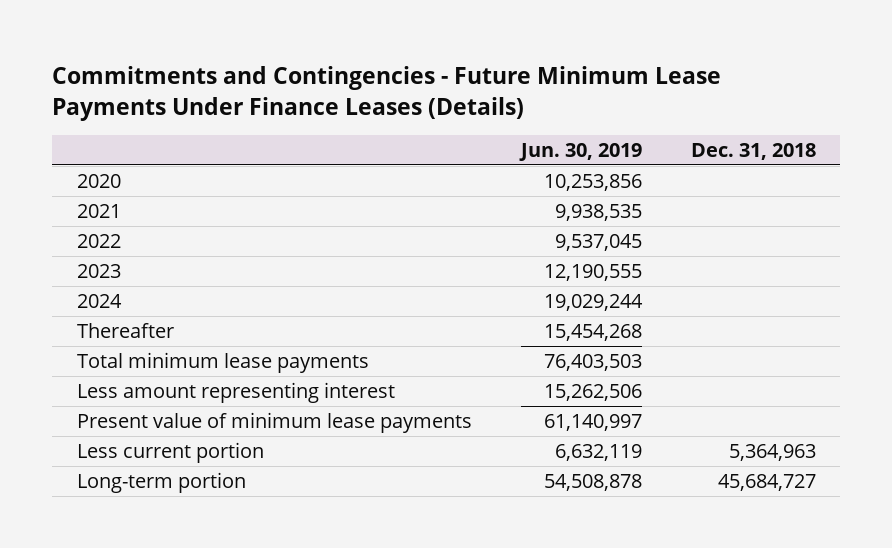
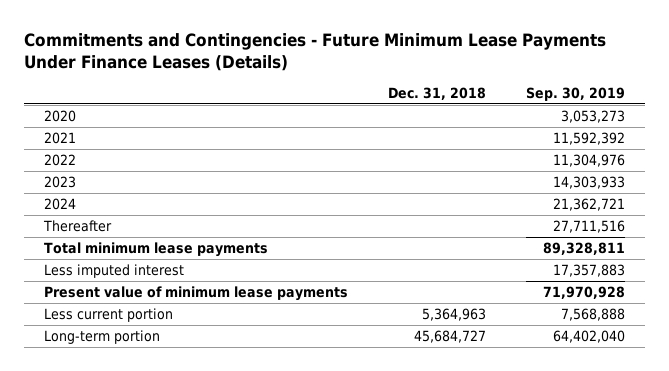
[518,143,642,162] Jun. 30, 2019 -> none
none -> [526,87,626,102] Sep. 30, 2019
[76,382,395,404] Less amount representing interest -> [43,264,184,279] Less imputed interest

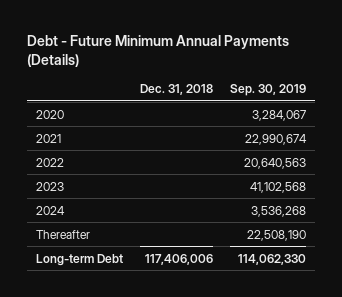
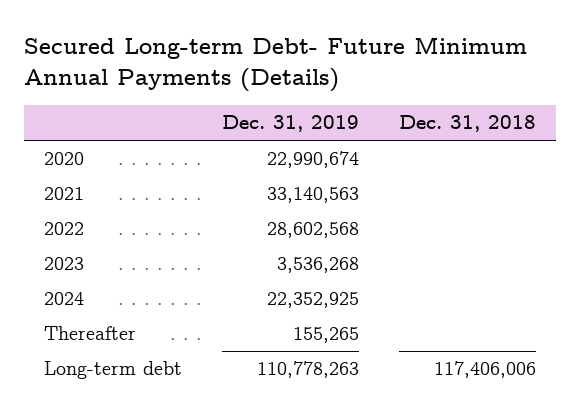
[27,34,290,67] Debt - Future Minimum Annual Payments (Details) -> [23,37,527,93] Secured Long-term Debt- Future Minimum Annual Payments (Details)
[230,84,307,97] Sep. 30, 2019 -> none
none -> [221,115,359,133] Dec. 31, 2019
[35,253,123,266] Long-term Debt -> [43,361,182,380] Long-term debt

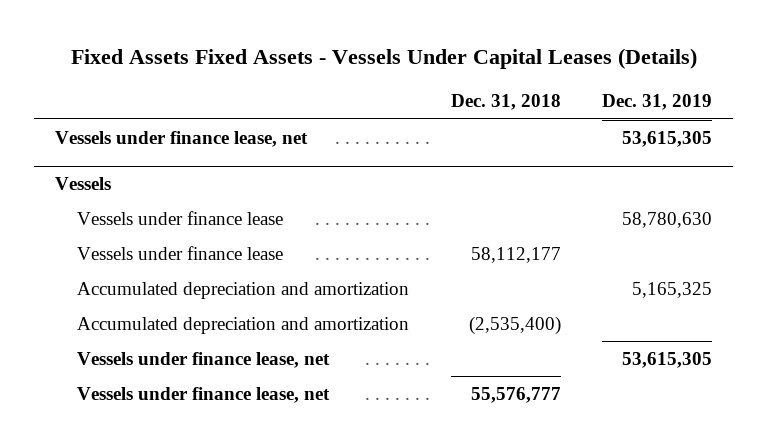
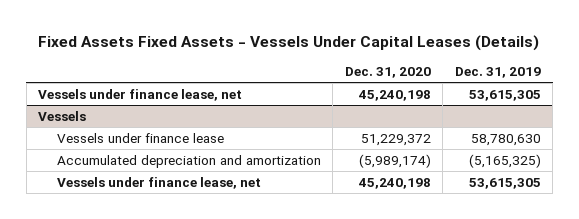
[450,94,561,111] Dec. 31, 2018 -> none
none -> [344,67,431,79] Dec. 31, 2020
[76,245,283,260] Vessels under finance lease -> none
[76,316,409,334] Accumulated depreciation and amortization -> none
[632,281,713,298] 5,165,325 -> [468,153,541,168] (5,165,325)
[76,386,330,403] Vessels under finance lease, net -> none

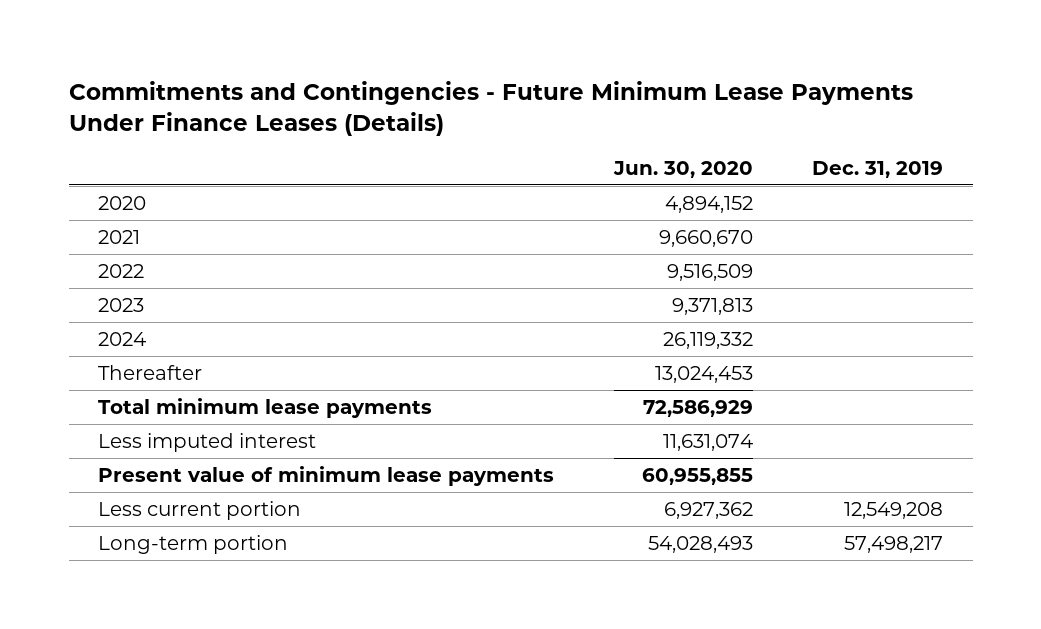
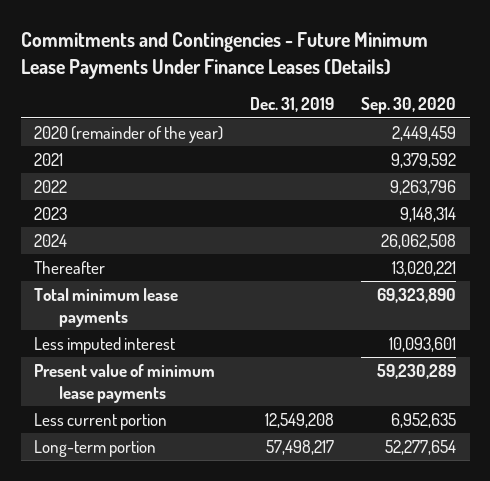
[612,160,753,178] Jun. 30, 2020 -> none
none -> [361,97,457,115] Sep. 30, 2020
[98,196,147,211] 2020 -> [34,125,224,143] 2020 (remainder of the year)

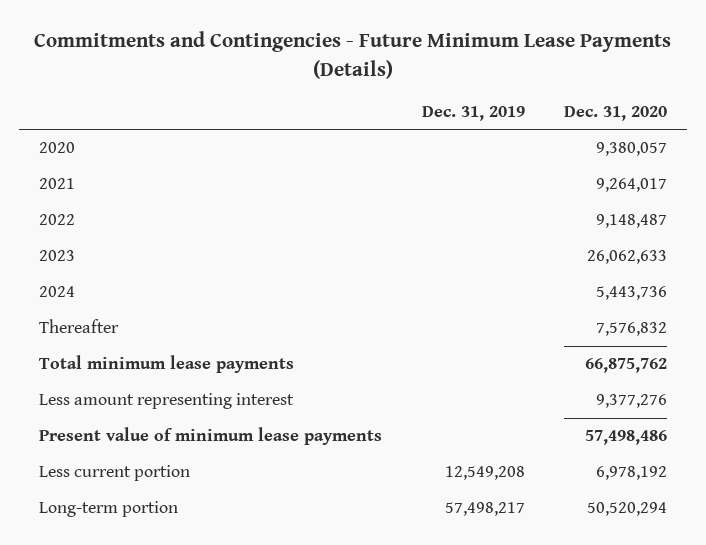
[20,32,428,79] Commitments and Contingencies - Future Minimum Lease Payments Under Finance Leases (Details) -> [34,31,672,79] Commitments and Contingencies - Future Minimum Lease Payments (Details)
[361,97,457,115] Sep. 30, 2020 -> none
none -> [564,106,668,122] Dec. 31, 2020
[34,125,224,143] 2020 (remainder of the year) -> none
none -> [38,142,75,154] 2020
[34,336,176,354] Less imputed interest -> [38,393,294,410] Less amount representing interest

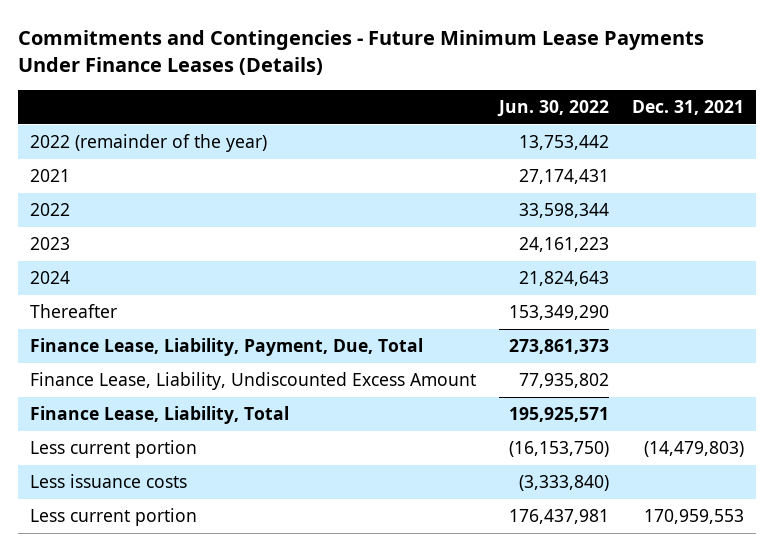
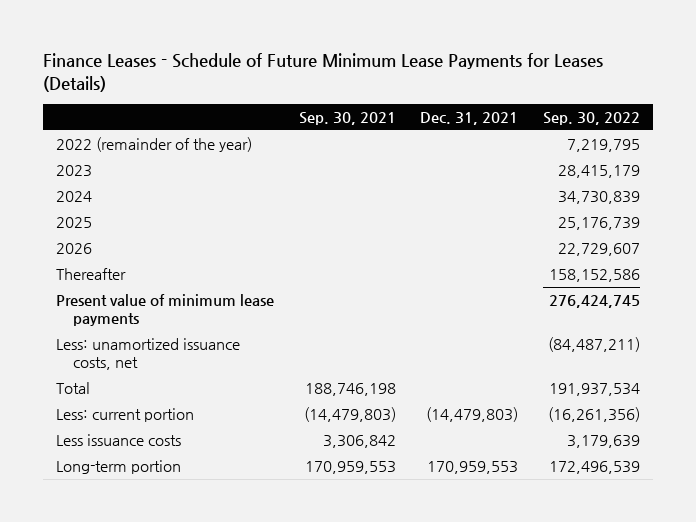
[18,30,705,76] Commitments and Contingencies - Future Minimum Lease Payments Under Finance Leases (Details) -> [43,53,604,93] Finance Leases - Schedule of Future Minimum Lease Payments for Leases (Details)
[496,100,609,118] Jun. 30, 2022 -> none
none -> [298,112,396,126] Sep. 30, 2021
none -> [543,112,641,126] Sep. 30, 2022
[29,169,70,183] 2021 -> none
[29,203,70,217] 2022 -> none
none -> [55,217,92,229] 2025
none -> [55,243,92,255] 2026
[29,338,423,357] Finance Lease, Liability, Payment, Due, Total -> [55,294,274,326] Present value of minimum lease payments
[29,372,476,391] Finance Lease, Liability, Undiscounted Excess Amount -> [55,338,240,370] Less: unamortized issuance costs, net
[29,406,289,425] Finance Lease, Liability, Total -> [55,382,90,395] Total
[29,440,197,459] Less current portion -> [55,408,194,423] Less: current portion
[29,508,197,527] Less current portion -> [55,460,181,475] Long-term portion

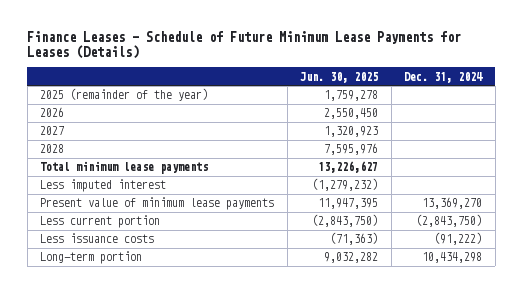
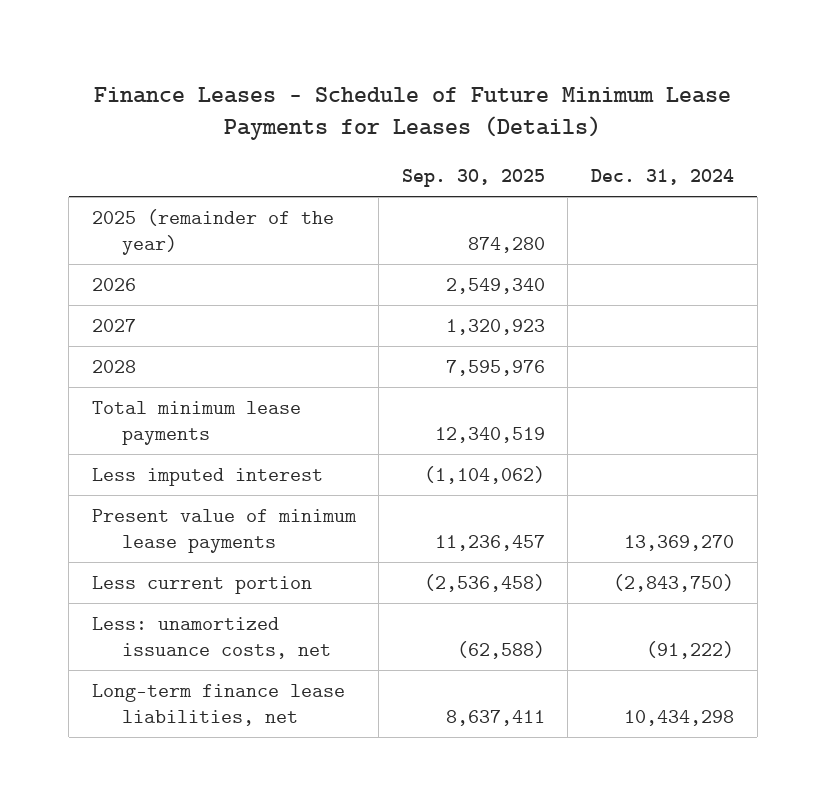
[300,71,379,83] Jun. 30, 2025 -> none
none -> [401,169,545,188] Sep. 30, 2025
[40,233,155,244] Less issuance costs -> [91,616,331,660] Less: unamortized issuance costs, net
[40,251,143,265] Long-term portion -> [91,683,345,727] Long-term finance lease liabilities, net

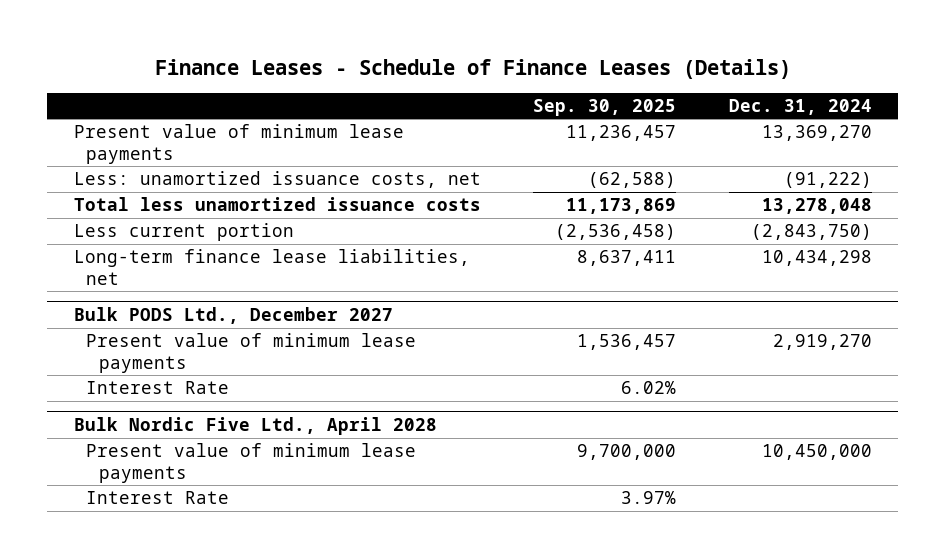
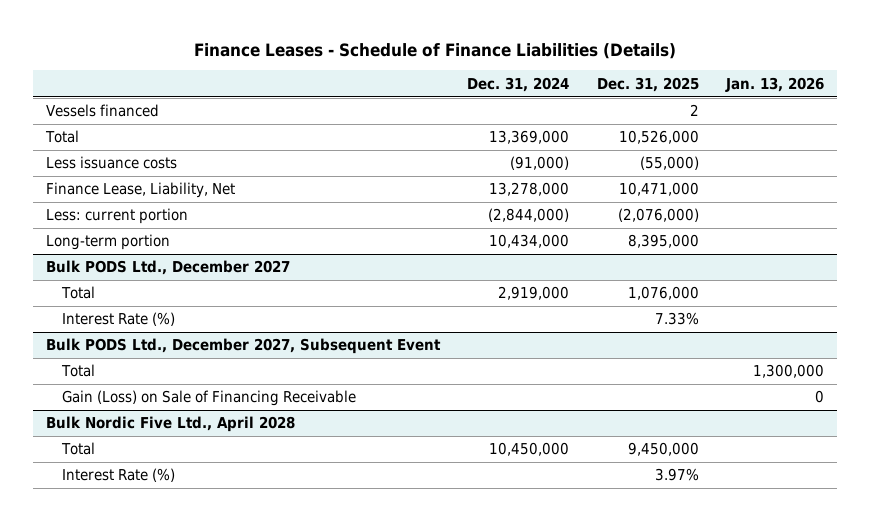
[154,58,791,79] Finance Leases - Schedule of Finance Leases (Details) -> [194,42,677,59] Finance Leases - Schedule of Finance Liabilities (Details)
[533,98,677,116] Sep. 30, 2025 -> none
none -> [596,76,699,92] Dec. 31, 2025
none -> [724,76,824,92] Jan. 13, 2026
[73,124,404,164] Present value of minimum lease payments -> none
[73,197,481,212] Total less unamortized issuance costs -> none
none -> [46,104,160,118] Vessels financed
none -> [45,130,80,144] Total
[73,171,481,189] Less: unamortized issuance costs, net -> [46,156,178,170] Less issuance costs
[784,172,873,189] (91,222) -> [510,156,570,171] (91,000)
none -> [46,182,236,199] Finance Lease, Liability, Net
[73,223,294,242] Less current portion -> [46,208,189,225] Less: current portion
[751,224,873,241] (2,843,750) -> [488,208,570,223] (2,844,000)
[73,249,470,285] Long-term finance lease liabilities, net -> [46,234,171,251] Long-term portion
[762,250,873,267] 10,434,298 -> [489,234,570,249] 10,434,000
[86,333,417,373] Present value of minimum lease payments -> none
none -> [61,286,96,300] Total
[86,381,230,395] Interest Rate -> [62,312,176,327] Interest Rate (%)
none -> [46,338,442,355] Bulk PODS Ltd., December 2027, Subsequent Event
none -> [61,364,96,378] Total
none -> [62,390,357,407] Gain (Loss) on Sale of Financing Receivable
[86,443,417,483] Present value of minimum lease payments -> [61,442,96,456] Total
[86,491,230,505] Interest Rate -> [62,468,176,483] Interest Rate (%)

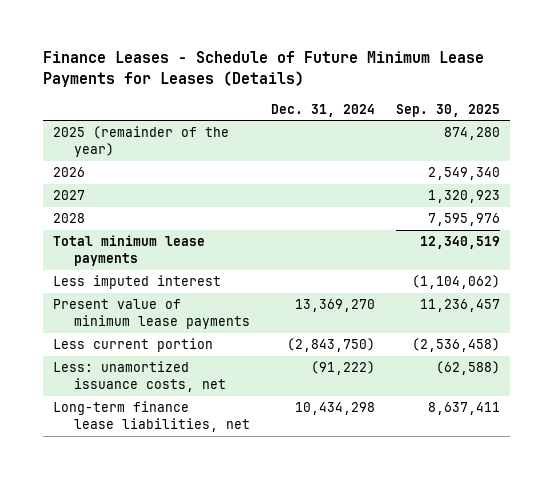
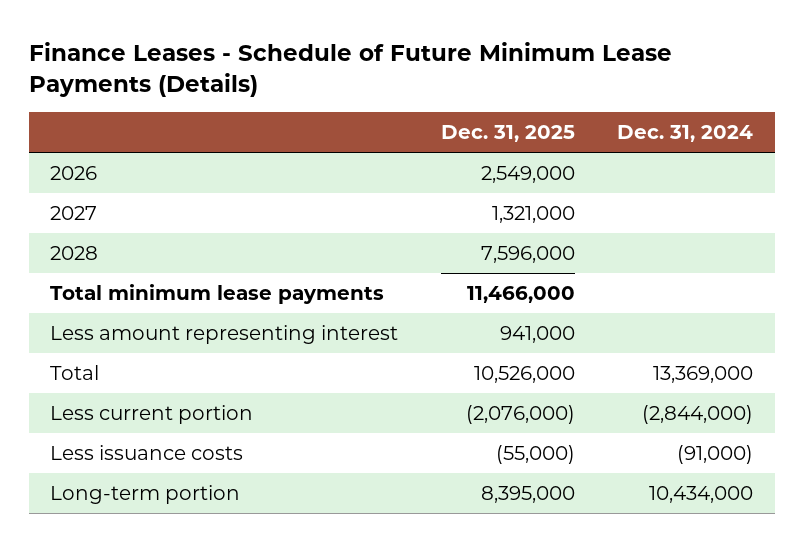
[42,51,484,88] Finance Leases - Schedule of Future Minimum Lease Payments for Leases (Details) -> [29,41,673,97] Finance Leases - Schedule of Future Minimum Lease Payments (Details)
[396,103,501,117] Sep. 30, 2025 -> none
none -> [440,125,575,143] Dec. 31, 2025
[53,126,230,158] 2025 (remainder of the year) -> none
[53,299,251,330] Present value of minimum lease payments -> none
[53,275,222,290] Less imputed interest -> [50,325,399,345] Less amount representing interest
none -> [50,365,100,381] Total
[287,338,376,353] (2,843,750) -> [642,405,754,425] (2,844,000)
[53,361,227,393] Less: unamortized issuance costs, net -> [50,445,244,461] Less issuance costs
[311,361,376,376] (91,222) -> [677,445,754,465] (91,000)
[53,401,251,433] Long-term finance lease liabilities, net -> [50,485,241,505] Long-term portion
[295,402,376,416] 10,434,298 -> [649,486,754,504] 10,434,000

